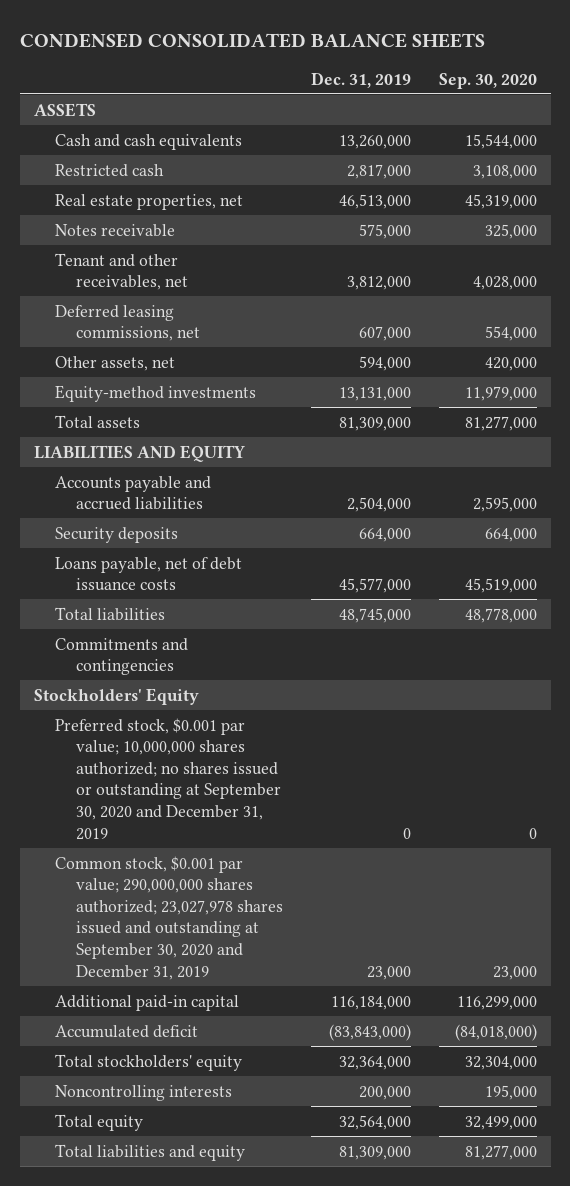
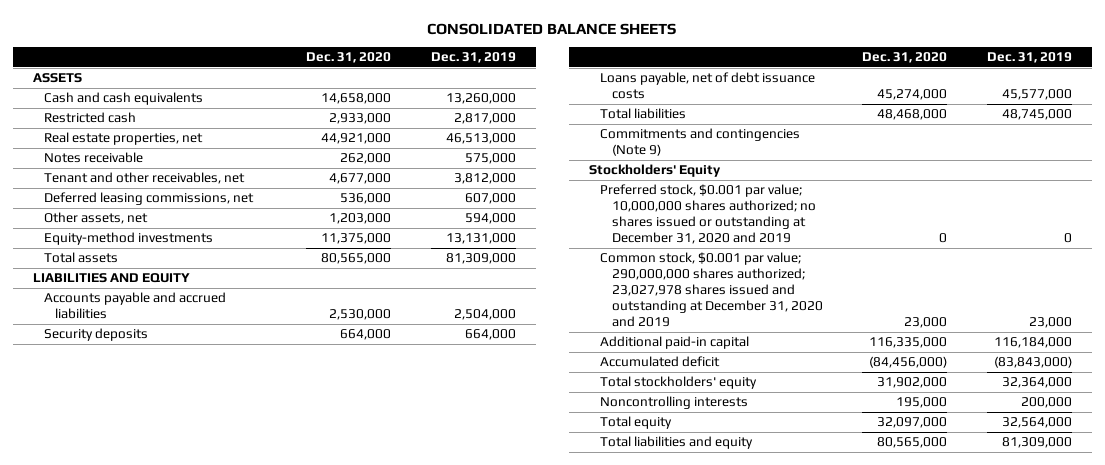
[19,32,485,48] CONDENSED CONSOLIDATED BALANCE SHEETS -> [427,22,677,35] CONSOLIDATED BALANCE SHEETS
[438,72,537,89] Sep. 30, 2020 -> none
none -> [306,52,392,64] Dec. 31, 2020
[54,637,188,676] Commitments and contingencies -> [600,128,801,157] Commitments and contingencies (Note 9)
[54,717,281,840] Preferred stock, $0.001 par value; 10,000,000 shares authorized; no shares issued or outstanding at September 30, 2020 and December 31, 2019 -> [600,184,816,245] Preferred stock, $0.001 par value; 10,000,000 shares authorized; no shares issued or outstanding at December 31, 2020 and 2019
[54,855,283,980] Common stock, $0.001 par value; 290,000,000 shares authorized; 23,027,978 shares issued and outstanding at September 30, 2020 and December 31, 2019 -> [600,252,823,328] Common stock, $0.001 par value; 290,000,000 shares authorized; 23,027,978 shares issued and outstanding at December 31, 2020 and 2019

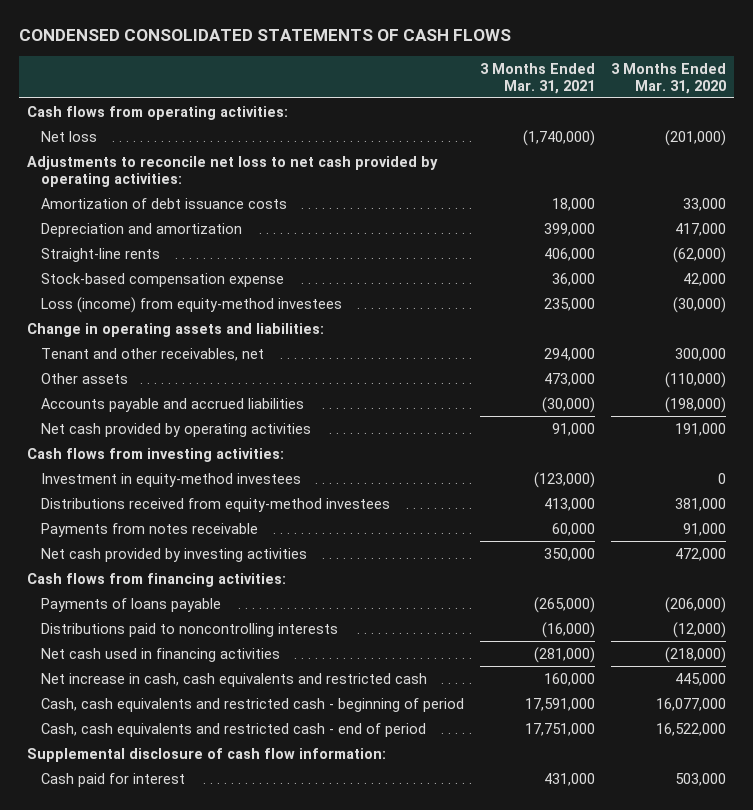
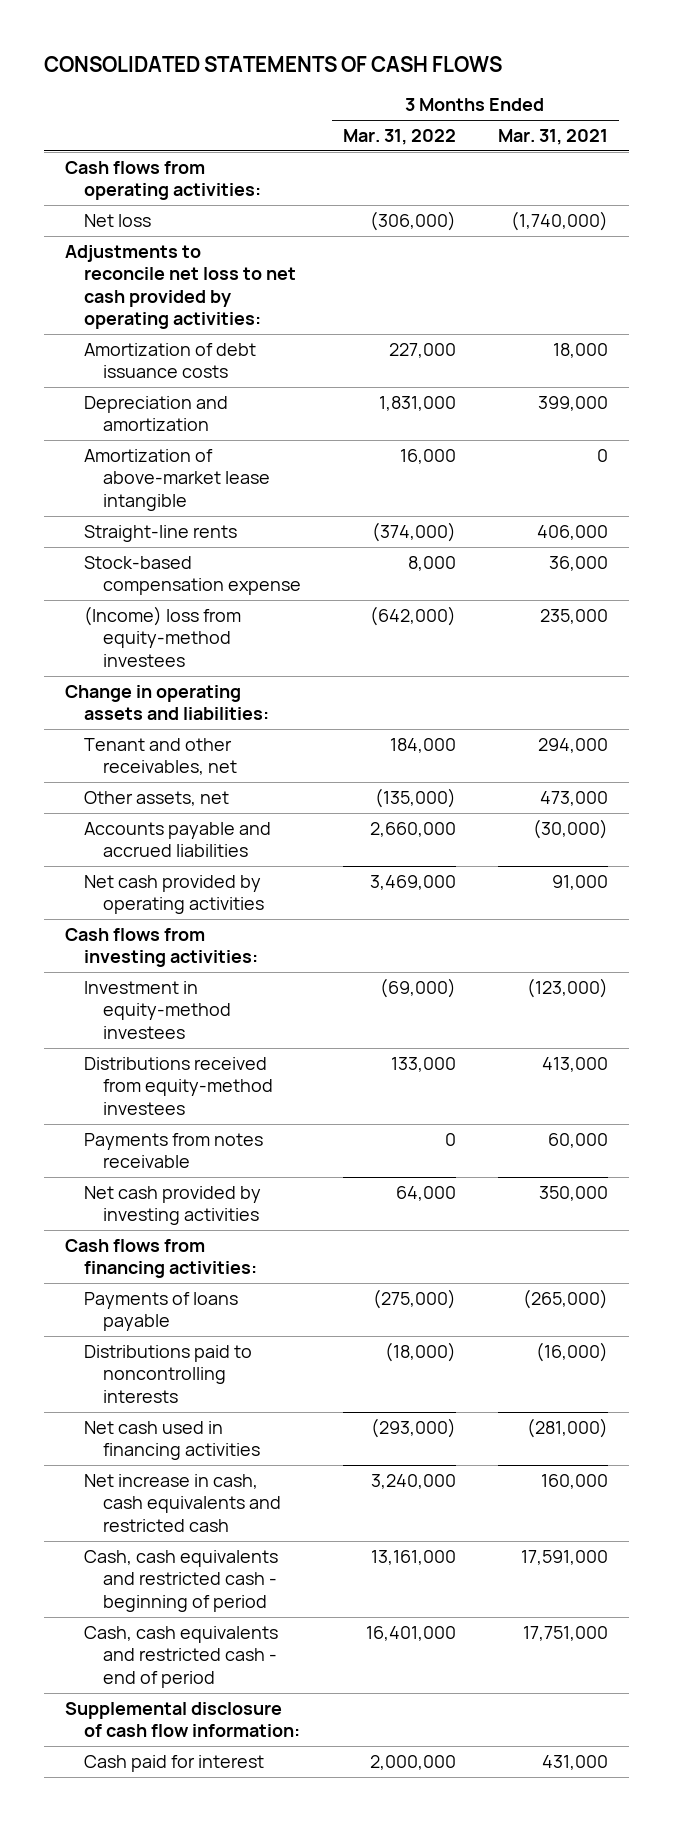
[18,29,511,42] CONDENSED CONSOLIDATED STATEMENTS OF CASH FLOWS -> [43,55,502,72] CONSOLIDATED STATEMENTS OF CASH FLOWS
[611,62,727,94] 3 Months Ended Mar. 31, 2020 -> none
none -> [342,129,456,146] Mar. 31, 2022
none -> [83,448,270,511] Amortization of above-market lease intangible
[40,296,342,313] Loss (income) from equity-method investees -> [83,605,241,667] (Income) loss from equity-method investees
[40,372,128,384] Other assets -> [83,790,229,806] Other assets, net

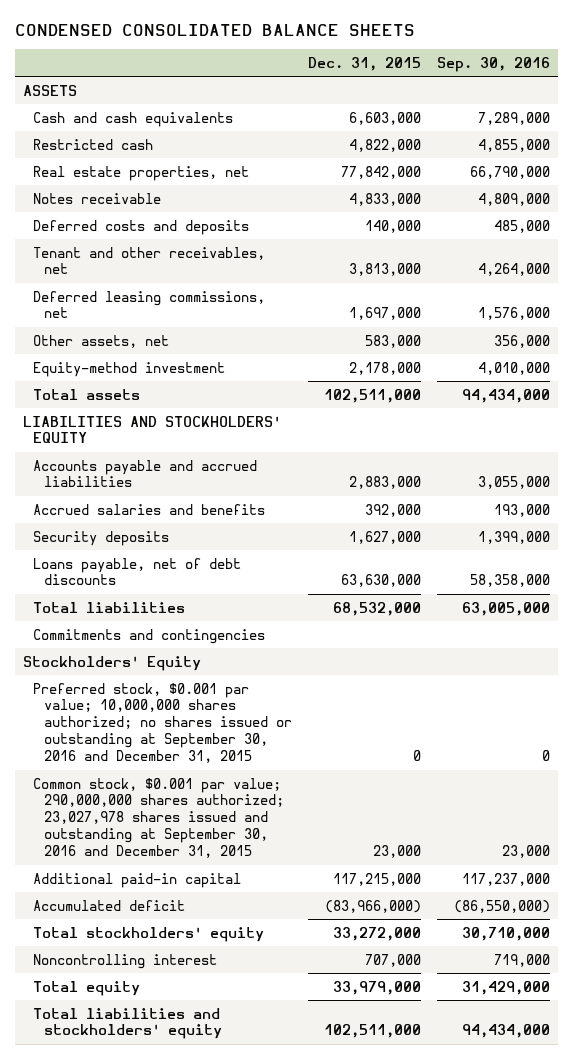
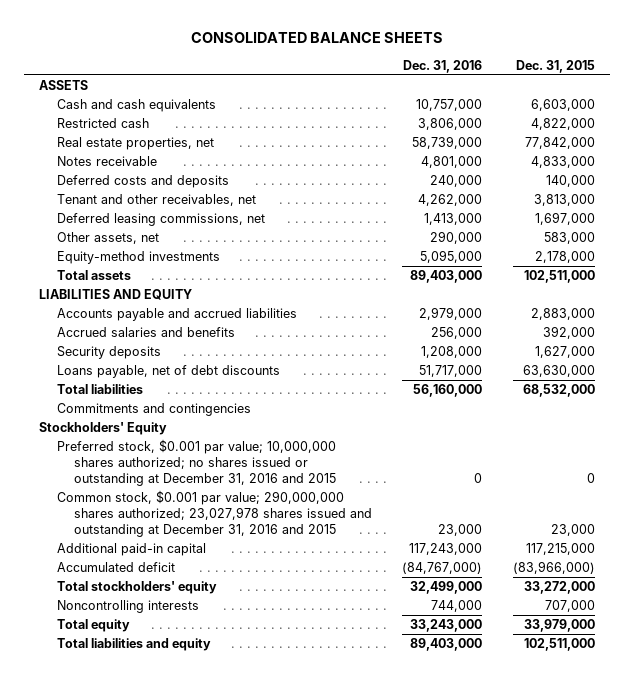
[14,23,415,36] CONDENSED CONSOLIDATED BALANCE SHEETS -> [191,32,444,44] CONSOLIDATED BALANCE SHEETS
[436,56,550,72] Sep. 30, 2016 -> none
none -> [403,59,483,73] Dec. 31, 2016
[33,361,226,377] Equity-method investment -> [56,251,220,265] Equity-method investments
[23,415,282,444] LIABILITIES AND STOCKHOLDERS' EQUITY -> [39,289,193,301] LIABILITIES AND EQUITY
[33,682,292,764] Preferred stock, $0.001 par value; 10,000,000 shares authorized; no shares issued or outstanding at September 30, 2016 and December 31, 2015 -> [56,439,336,487] Preferred stock, $0.001 par value; 10,000,000 shares authorized; no shares issued or outstanding at December 31, 2016 and 2015
[33,777,284,859] Common stock, $0.001 par value; 290,000,000 shares authorized; 23,027,978 shares issued and outstanding at September 30, 2016 and December 31, 2015 -> [56,490,372,538] Common stock, $0.001 par value; 290,000,000 shares authorized; 23,027,978 shares issued and outstanding at December 31, 2016 and 2015
[33,953,218,969] Noncontrolling interest -> [56,600,199,614] Noncontrolling interests
[33,1007,222,1040] Total liabilities and stockholders' equity -> [56,638,211,652] Total liabilities and equity

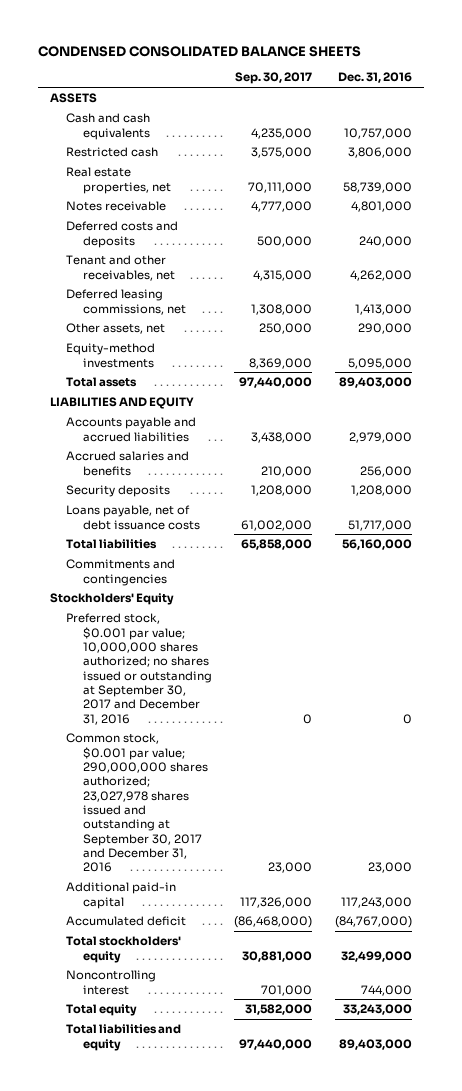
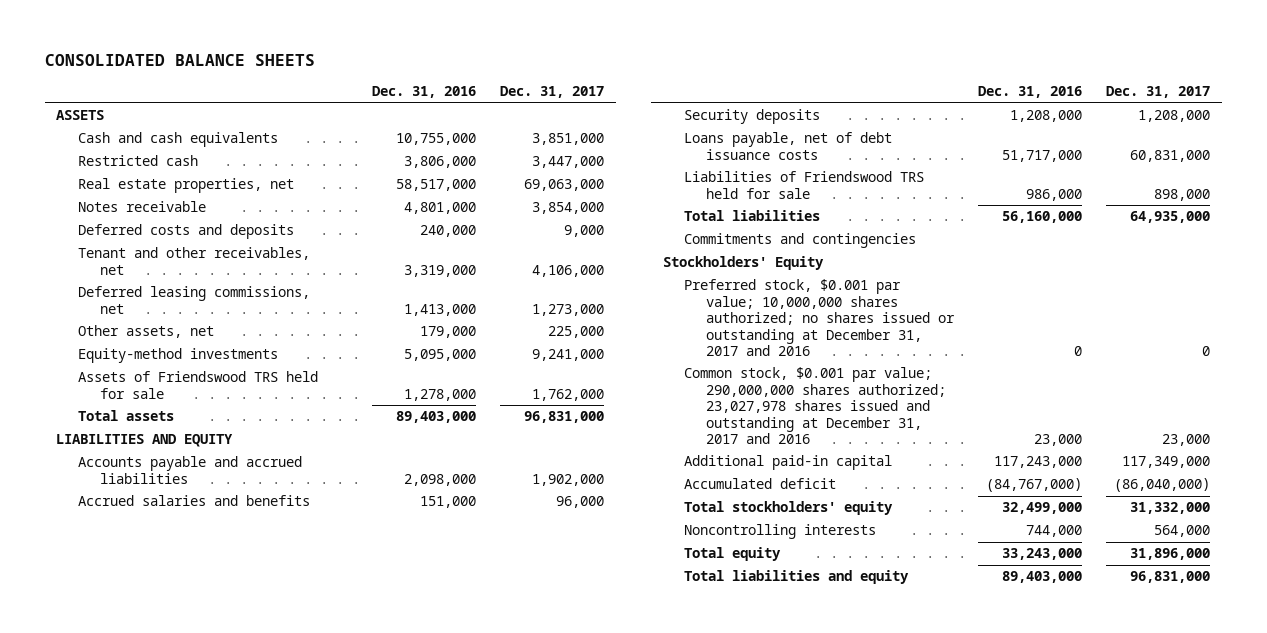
[38,45,362,57] CONDENSED CONSOLIDATED BALANCE SHEETS -> [44,54,315,67] CONSOLIDATED BALANCE SHEETS
[235,72,313,85] Sep. 30, 2017 -> none
none -> [499,86,604,99] Dec. 31, 2017
[344,127,413,139] 10,757,000 -> [396,133,477,146] 10,755,000
[343,181,413,193] 58,739,000 -> [396,179,477,192] 58,517,000
[350,269,413,281] 4,262,000 -> [404,264,477,277] 3,319,000
[358,323,413,335] 290,000 -> [420,326,477,339] 179,000
none -> [78,371,319,399] Assets of Friendswood TRS held for sale
[349,431,413,443] 2,979,000 -> [404,473,477,486] 2,098,000
[360,465,413,477] 256,000 -> [420,496,477,509] 151,000
none -> [684,171,925,199] Liabilities of Friendswood TRS held for sale
[66,613,212,725] Preferred stock, $0.001 par value; 10,000,000 shares authorized; no shares issued or outstanding at September 30, 2017 and December 31, 2016 -> [684,279,956,357] Preferred stock, $0.001 par value; 10,000,000 shares authorized; no shares issued or outstanding at December 31, 2017 and 2016
[66,733,208,873] Common stock, $0.001 par value; 290,000,000 shares authorized; 23,027,978 shares issued and outstanding at September 30, 2017 and December 31, 2016 -> [684,367,947,445] Common stock, $0.001 par value; 290,000,000 shares authorized; 23,027,978 shares issued and outstanding at December 31, 2017 and 2016
[66,970,157,995] Noncontrolling interest -> [684,524,877,540] Noncontrolling interests

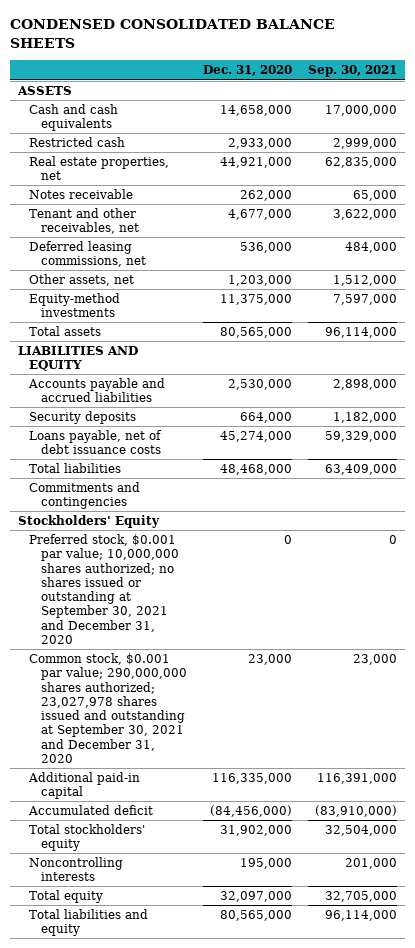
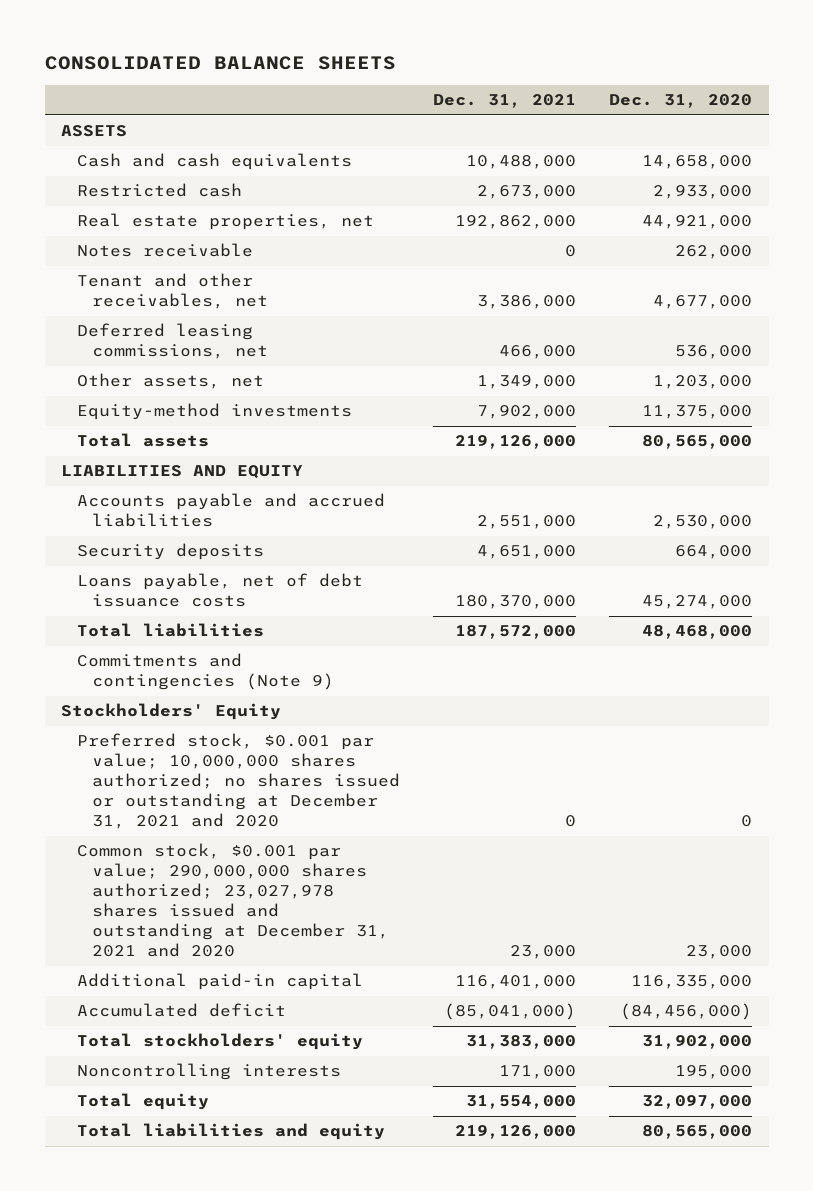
[10,19,336,49] CONDENSED CONSOLIDATED BALANCE SHEETS -> [44,55,396,70] CONSOLIDATED BALANCE SHEETS
[307,65,397,78] Sep. 30, 2021 -> none
none -> [433,94,577,109] Dec. 31, 2021
[29,481,141,510] Commitments and contingencies -> [76,653,334,691] Commitments and contingencies (Note 9)
[29,533,179,645] Preferred stock, $0.001 par value; 10,000,000 shares authorized; no shares issued or outstanding at September 30, 2021 and December 31, 2020 -> [76,733,400,830] Preferred stock, $0.001 par value; 10,000,000 shares authorized; no shares issued or outstanding at December 31, 2021 and 2020
[29,652,187,764] Common stock, $0.001 par value; 290,000,000 shares authorized; 23,027,978 shares issued and outstanding at September 30, 2021 and December 31, 2020 -> [76,843,389,958] Common stock, $0.001 par value; 290,000,000 shares authorized; 23,027,978 shares issued and outstanding at December 31, 2021 and 2020

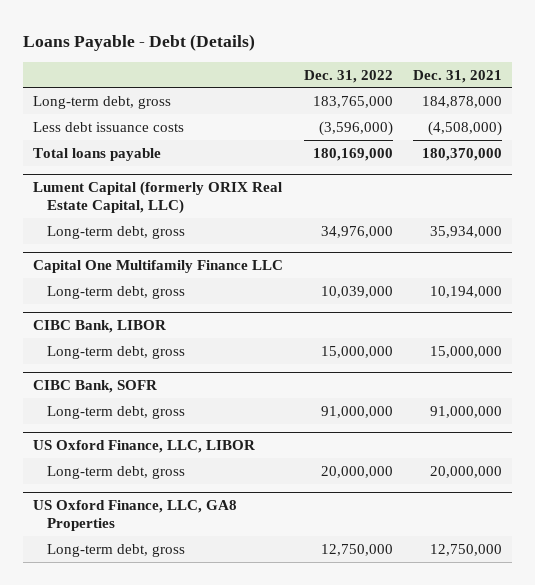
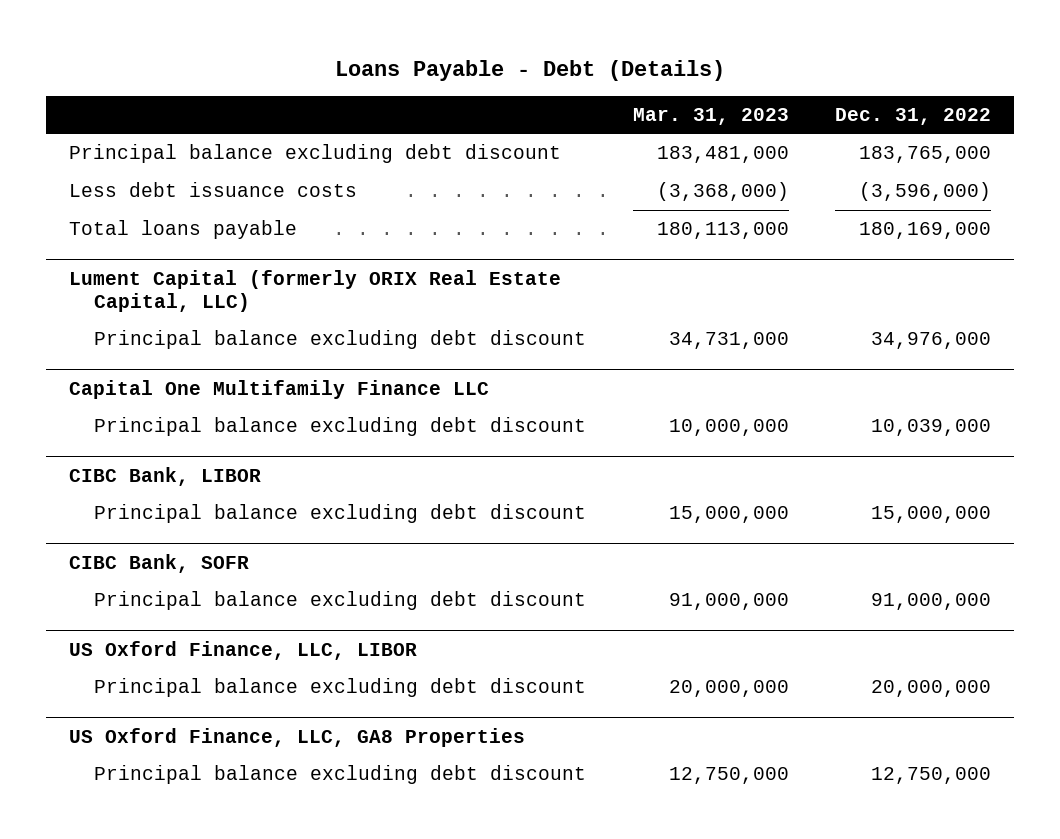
[412,69,502,83] Dec. 31, 2021 -> none
none -> [632,107,789,125] Mar. 31, 2023
[33,95,172,109] Long-term debt, gross -> [69,144,562,164] Principal balance excluding debt discount
[47,225,186,239] Long-term debt, gross -> [94,330,587,350] Principal balance excluding debt discount
[47,285,186,299] Long-term debt, gross -> [94,417,587,437] Principal balance excluding debt discount
[47,345,186,359] Long-term debt, gross -> [94,504,587,524] Principal balance excluding debt discount
[47,405,186,419] Long-term debt, gross -> [94,591,587,611] Principal balance excluding debt discount
[47,465,186,479] Long-term debt, gross -> [94,678,587,698] Principal balance excluding debt discount
[47,543,186,557] Long-term debt, gross -> [94,765,587,785] Principal balance excluding debt discount

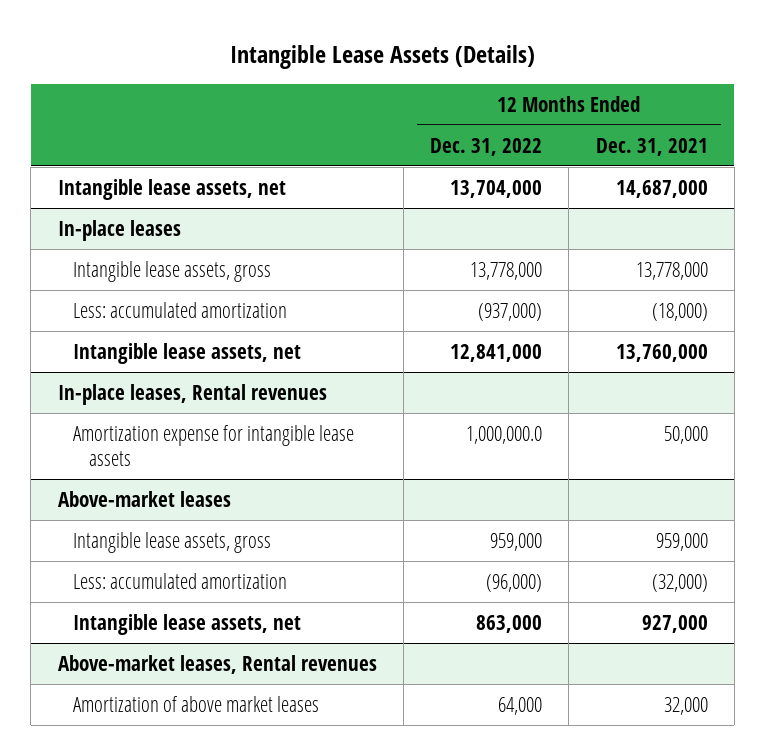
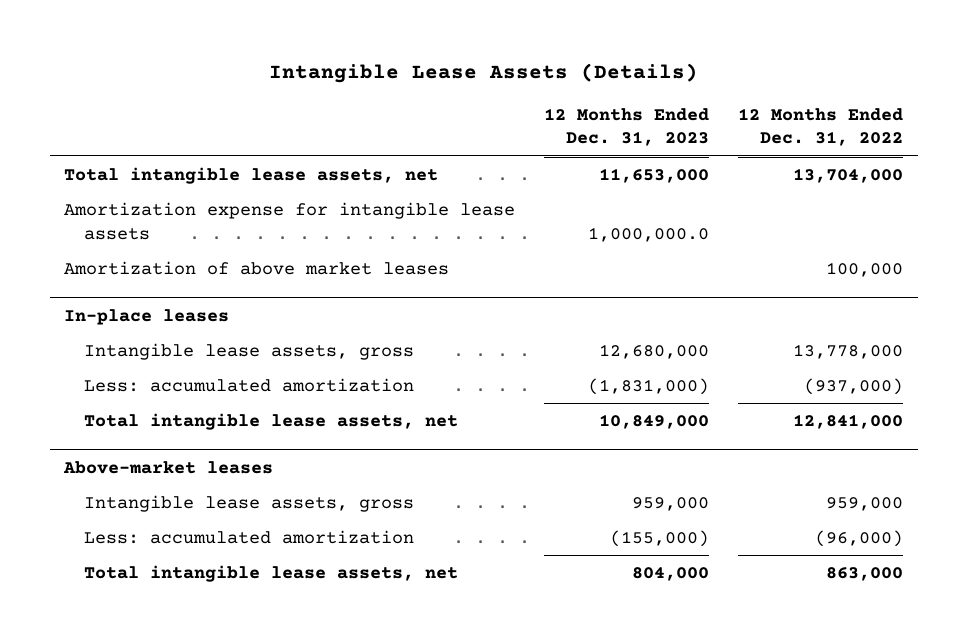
[595,137,708,156] Dec. 31, 2021 -> none
none -> [544,107,710,147] 12 Months Ended Dec. 31, 2023
[57,178,286,200] Intangible lease assets, net -> [64,167,439,185] Total intangible lease assets, net
none -> [64,202,516,240] Amortization expense for intangible lease assets
none -> [64,261,450,276] Amortization of above market leases
[57,383,327,405] In-place leases, Rental revenues -> none
[73,424,355,467] Amortization expense for intangible lease assets -> none
[73,342,302,364] Intangible lease assets, net -> [84,413,459,431] Total intangible lease assets, net
[57,654,377,674] Above-market leases, Rental revenues -> none
[73,695,320,712] Amortization of above market leases -> none
[73,613,302,635] Intangible lease assets, net -> [84,565,459,583] Total intangible lease assets, net

